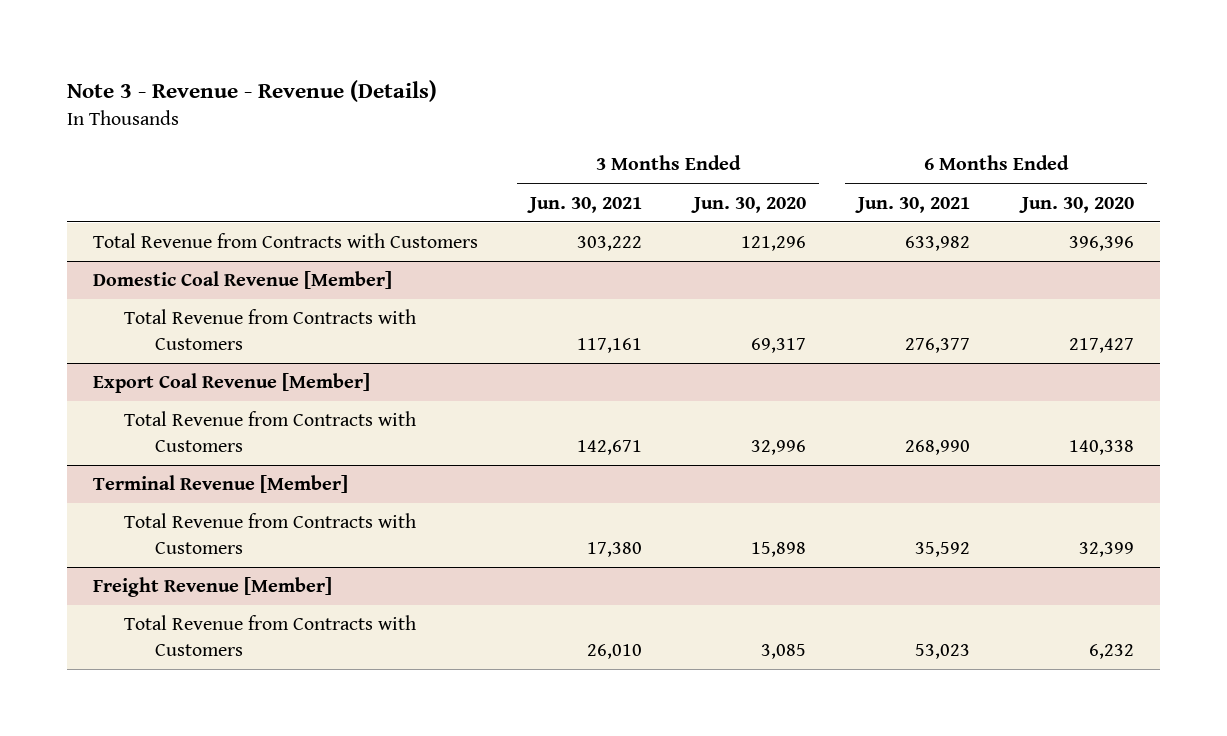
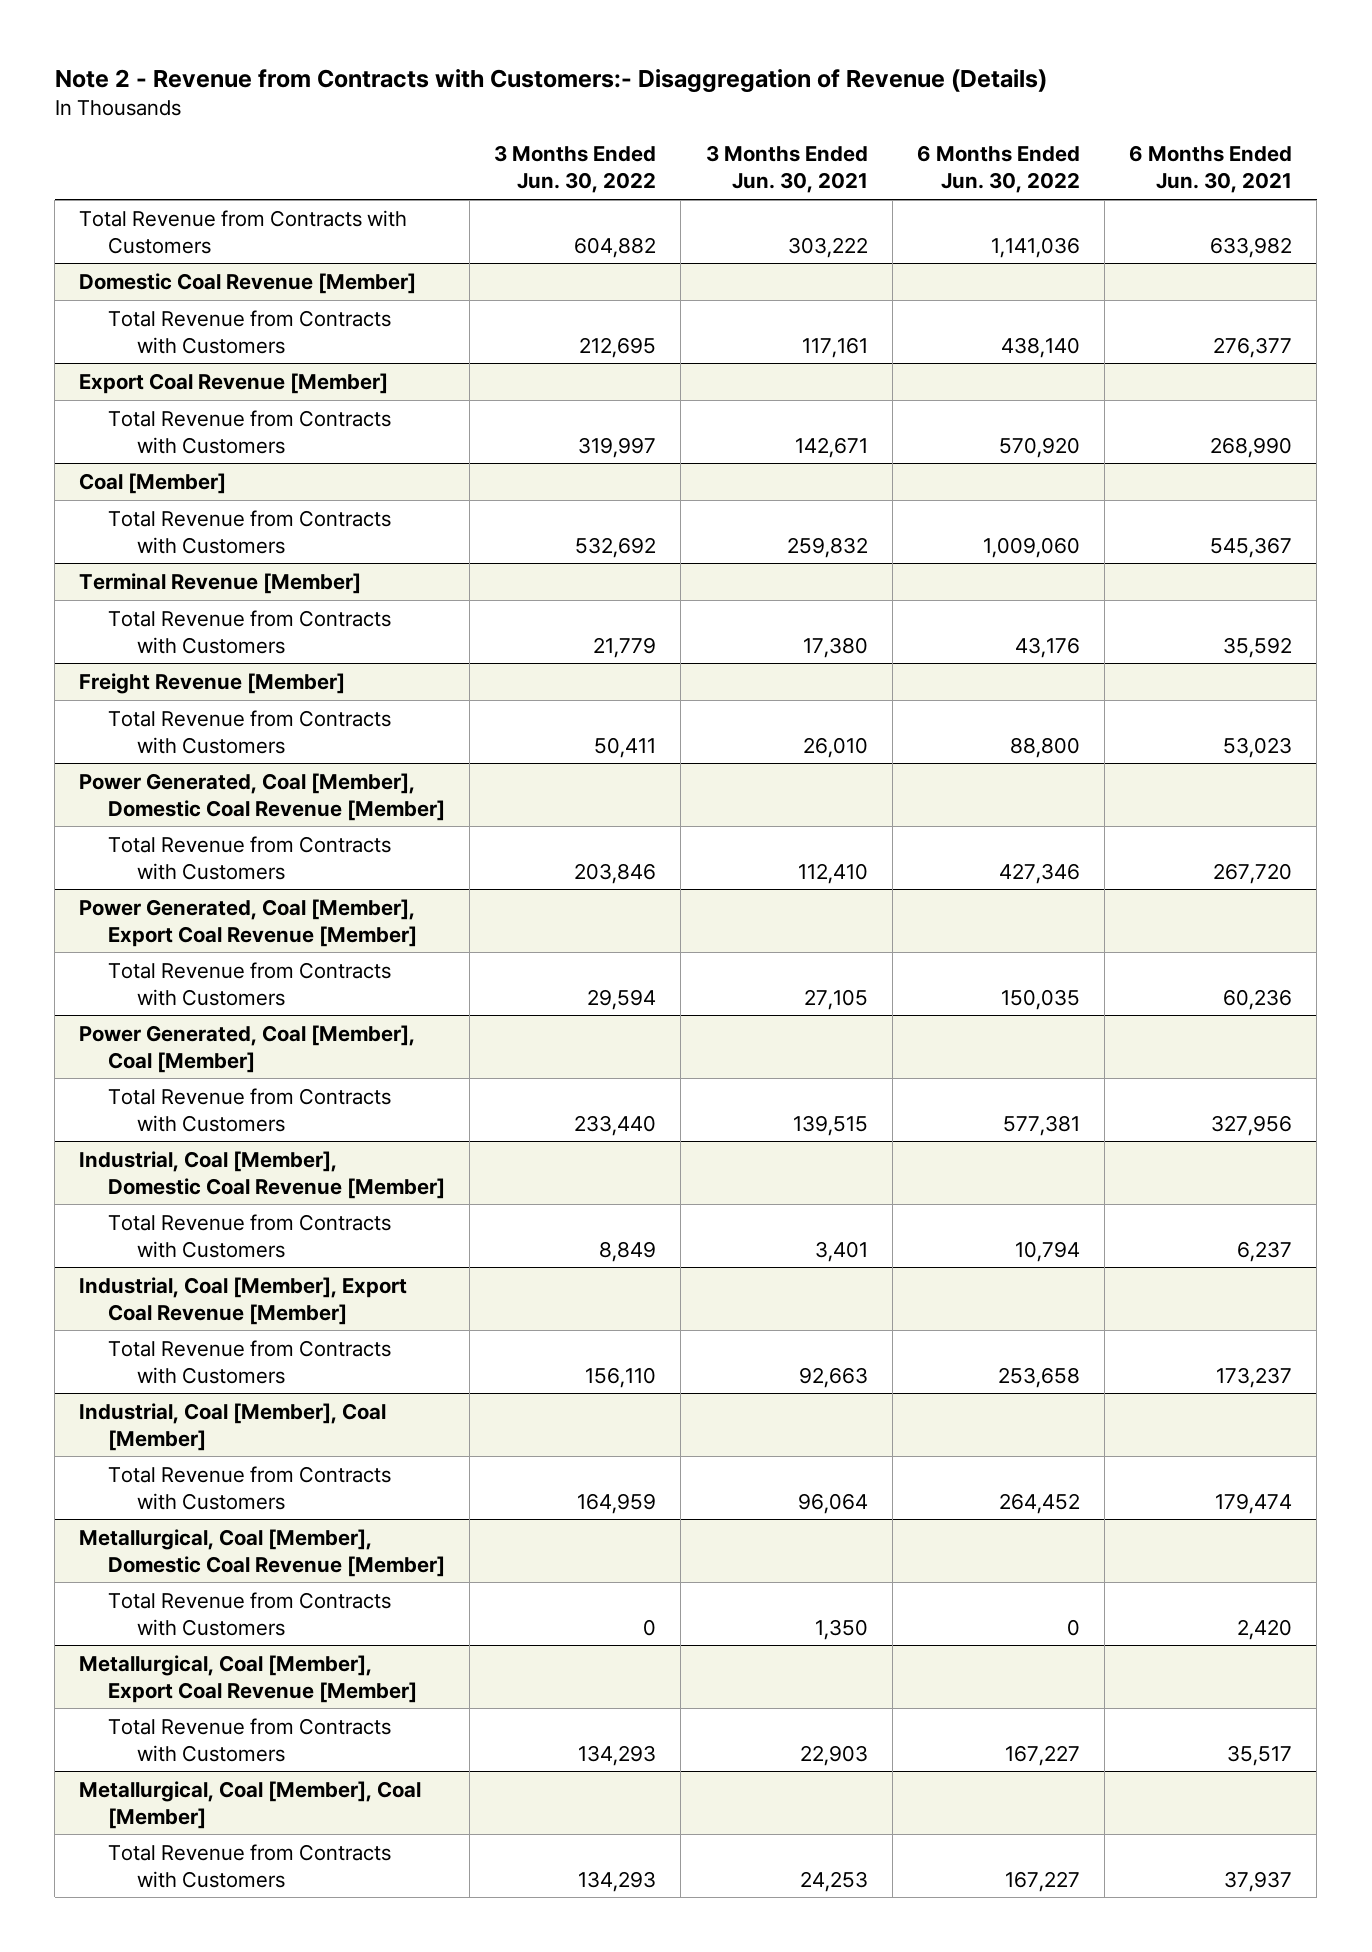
[66,80,437,103] Note 3 - Revenue - Revenue (Details) -> [54,68,1047,93] Note 2 - Revenue from Contracts with Customers:- Disaggregation of Revenue (Details)
[691,196,807,213] Jun. 30, 2020 -> none
[1019,196,1135,213] Jun. 30, 2020 -> none
none -> [494,145,657,194] 3 Months Ended Jun. 30, 2022
none -> [916,145,1080,194] 6 Months Ended Jun. 30, 2022
none -> [79,472,227,494] Coal [Member]
none -> [107,509,391,554] Total Revenue from Contracts with Customers
none -> [79,772,445,821] Power Generated, Coal [Member], Domestic Coal Revenue [Member]
none -> [107,835,391,880] Total Revenue from Contracts with Customers
none -> [79,898,417,947] Power Generated, Coal [Member], Export Coal Revenue [Member]
none -> [107,961,391,1006] Total Revenue from Contracts with Customers
none -> [79,1024,416,1073] Power Generated, Coal [Member], Coal [Member]
none -> [107,1087,391,1132] Total Revenue from Contracts with Customers
none -> [79,1150,445,1199] Industrial, Coal [Member], Domestic Coal Revenue [Member]
none -> [107,1213,391,1258] Total Revenue from Contracts with Customers
none -> [79,1276,408,1325] Industrial, Coal [Member], Export Coal Revenue [Member]
none -> [107,1339,391,1384] Total Revenue from Contracts with Customers
none -> [79,1402,387,1451] Industrial, Coal [Member], Coal [Member]
none -> [107,1465,391,1510] Total Revenue from Contracts with Customers
none -> [79,1528,445,1577] Metallurgical, Coal [Member], Domestic Coal Revenue [Member]
none -> [107,1591,391,1636] Total Revenue from Contracts with Customers
none -> [79,1654,417,1703] Metallurgical, Coal [Member], Export Coal Revenue [Member]
none -> [107,1717,391,1762] Total Revenue from Contracts with Customers
none -> [79,1780,422,1829] Metallurgical, Coal [Member], Coal [Member]
none -> [107,1843,391,1888] Total Revenue from Contracts with Customers

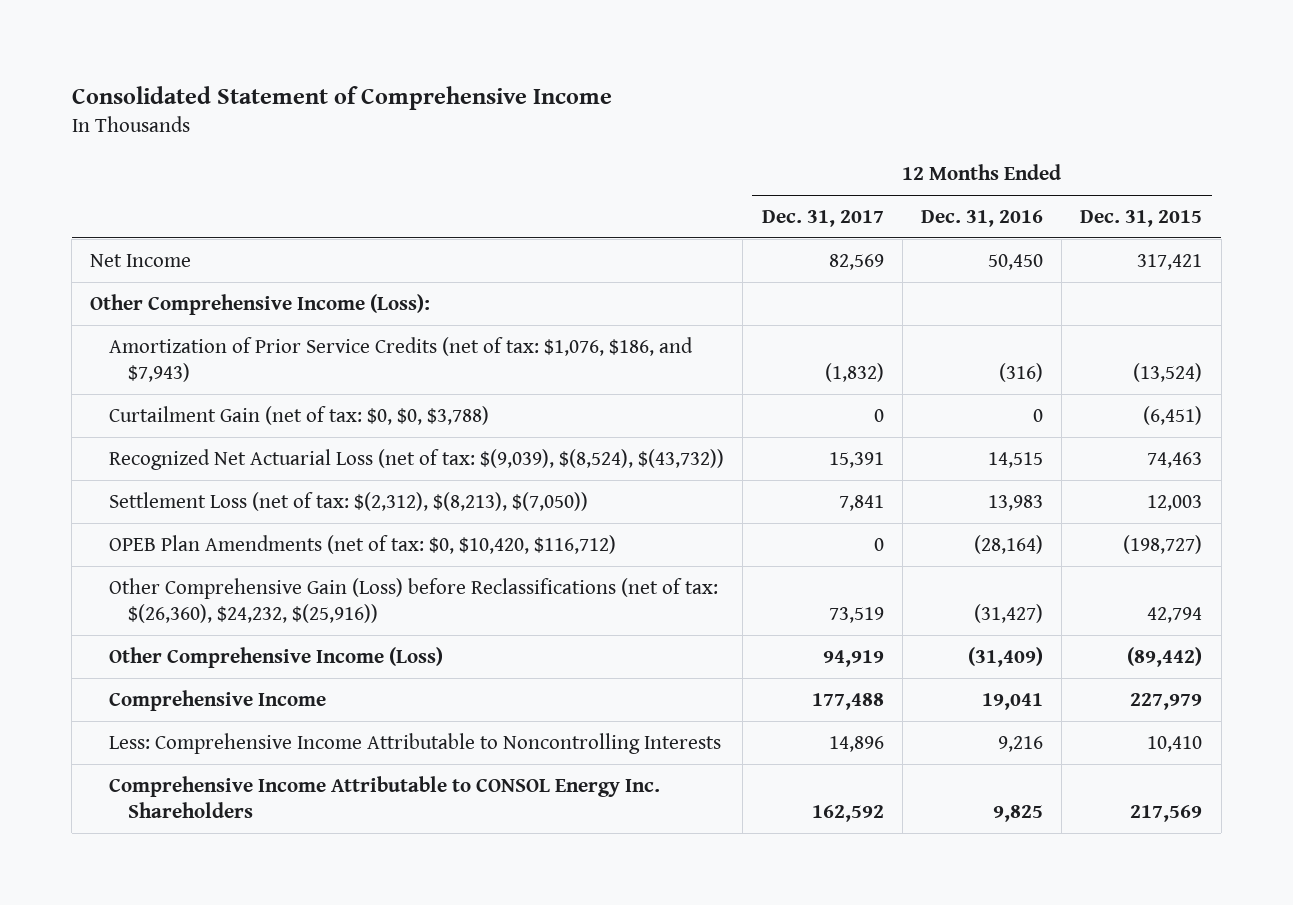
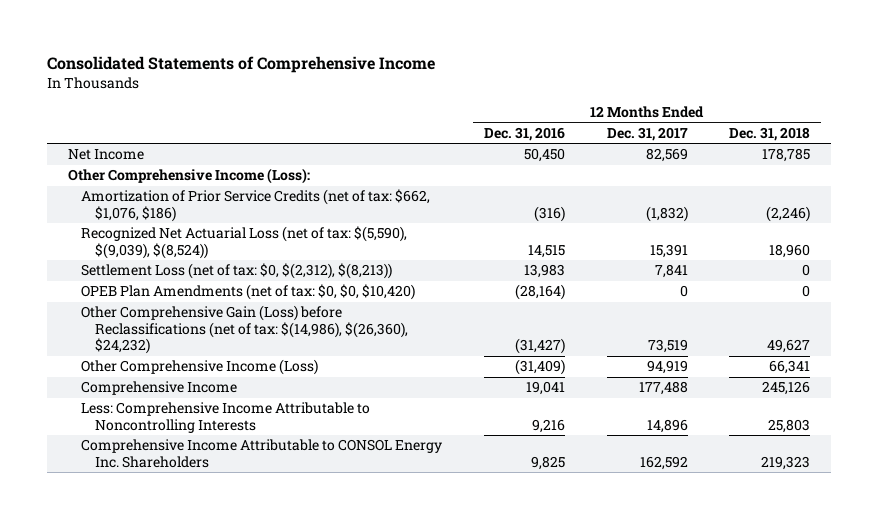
[71,85,612,110] Consolidated Statement of Comprehensive Income -> [46,55,435,73] Consolidated Statements of Comprehensive Income
[1080,209,1203,227] Dec. 31, 2015 -> none
none -> [729,126,811,141] Dec. 31, 2018
[109,405,490,425] Curtailment Gain (net of tax: $0, $0, $3,788) -> none
[109,336,694,383] Amortization of Prior Service Credits (net of tax: $1,076, $186, and $7,943) -> [81,189,431,222] Amortization of Prior Service Credits (net of tax: $662, $1,076, $186)
[109,448,725,470] Recognized Net Actuarial Loss (net of tax: $(9,039), $(8,524), $(43,732)) -> [81,226,408,259] Recognized Net Actuarial Loss (net of tax: $(5,590), $(9,039), $(8,524))
[109,491,589,511] Settlement Loss (net of tax: $(2,312), $(8,213), $(7,050)) -> [81,263,393,280] Settlement Loss (net of tax: $0, $(2,312), $(8,213))
[109,534,617,554] OPEB Plan Amendments (net of tax: $0, $10,420, $116,712) -> [81,284,416,301] OPEB Plan Amendments (net of tax: $0, $0, $10,420)
[109,577,719,624] Other Comprehensive Gain (Loss) before Reclassifications (net of tax: $(26,360), $24,232, $(25,916)) -> [81,305,408,355] Other Comprehensive Gain (Loss) before Reclassifications (net of tax: $(14,986), $(26,360), $24,232)

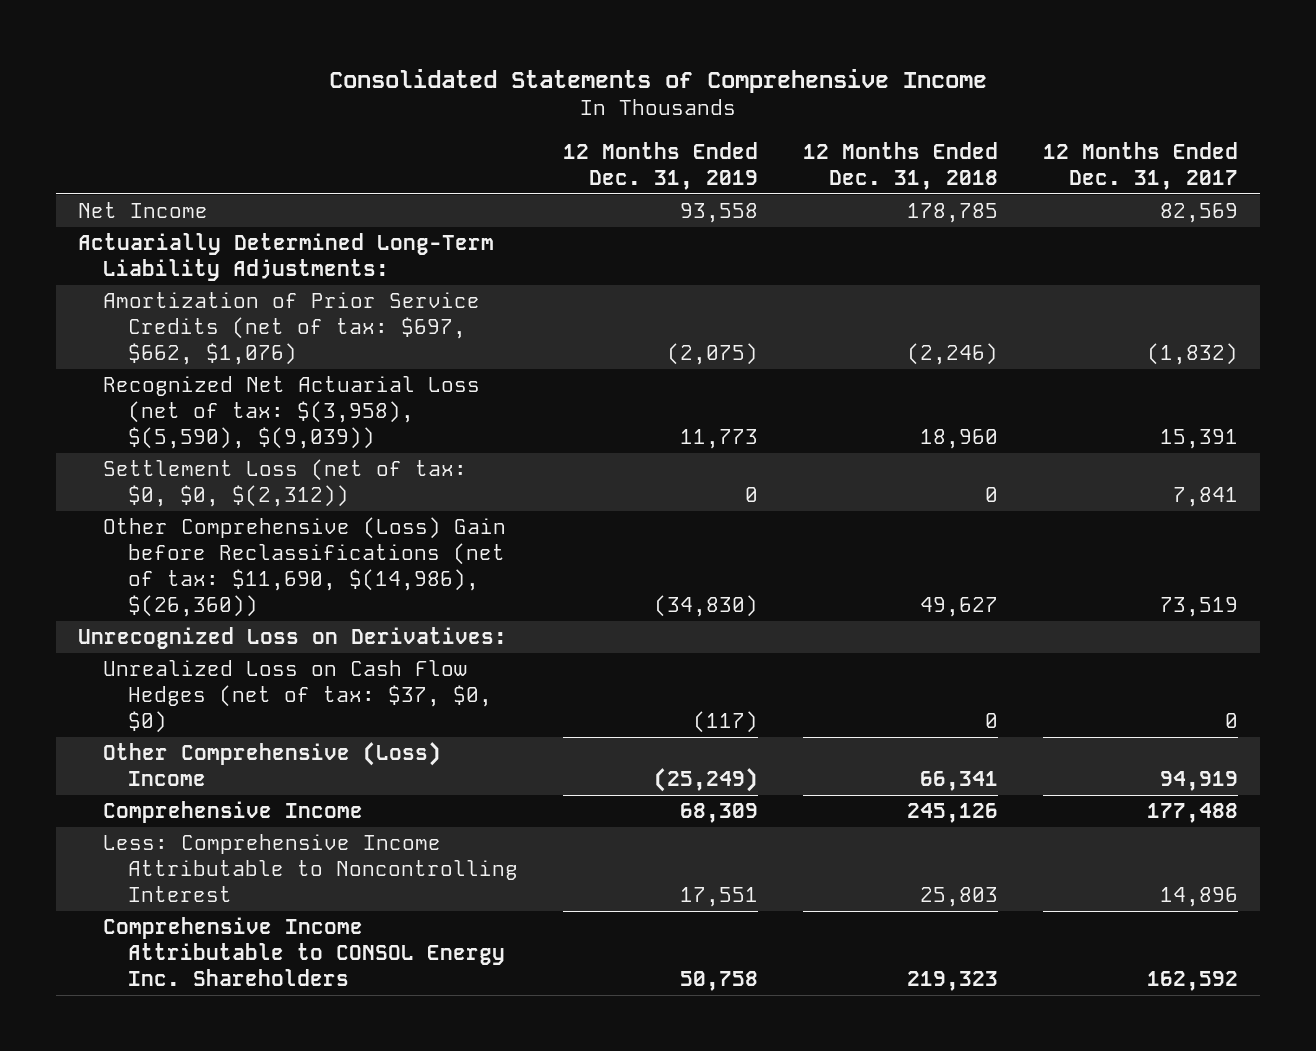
[483,126,565,141] Dec. 31, 2016 -> none
none -> [562,141,758,190] 12 Months Ended Dec. 31, 2019
[67,168,310,185] Other Comprehensive Income (Loss): -> none
[81,284,416,301] OPEB Plan Amendments (net of tax: $0, $0, $10,420) -> none
none -> [78,233,495,282] Actuarially Determined Long-Term Liability Adjustments:
[81,189,431,222] Amortization of Prior Service Credits (net of tax: $662, $1,076, $186) -> [103,292,481,366] Amortization of Prior Service Credits (net of tax: $697, $662, $1,076)
[81,226,408,259] Recognized Net Actuarial Loss (net of tax: $(5,590), $(9,039), $(8,524)) -> [103,376,481,450] Recognized Net Actuarial Loss (net of tax: $(3,958), $(5,590), $(9,039))
[81,263,393,280] Settlement Loss (net of tax: $0, $(2,312), $(8,213)) -> [103,459,468,508] Settlement Loss (net of tax: $0, $0, $(2,312))
[81,305,408,355] Other Comprehensive Gain (Loss) before Reclassifications (net of tax: $(14,986), $(26,360), $24,232) -> [103,517,507,617] Other Comprehensive (Loss) Gain before Reclassifications (net of tax: $11,690, $(14,986), $(26,360))
none -> [78,627,508,650] Unrecognized Loss on Derivatives:
none -> [103,660,492,734] Unrealized Loss on Cash Flow Hedges (net of tax: $37, $0, $0)
[81,359,319,376] Other Comprehensive Income (Loss) -> [103,742,442,787] Other Comprehensive (Loss) Income
[81,402,371,433] Less: Comprehensive Income Attributable to Noncontrolling Interests -> [103,834,518,903] Less: Comprehensive Income Attributable to Noncontrolling Interest

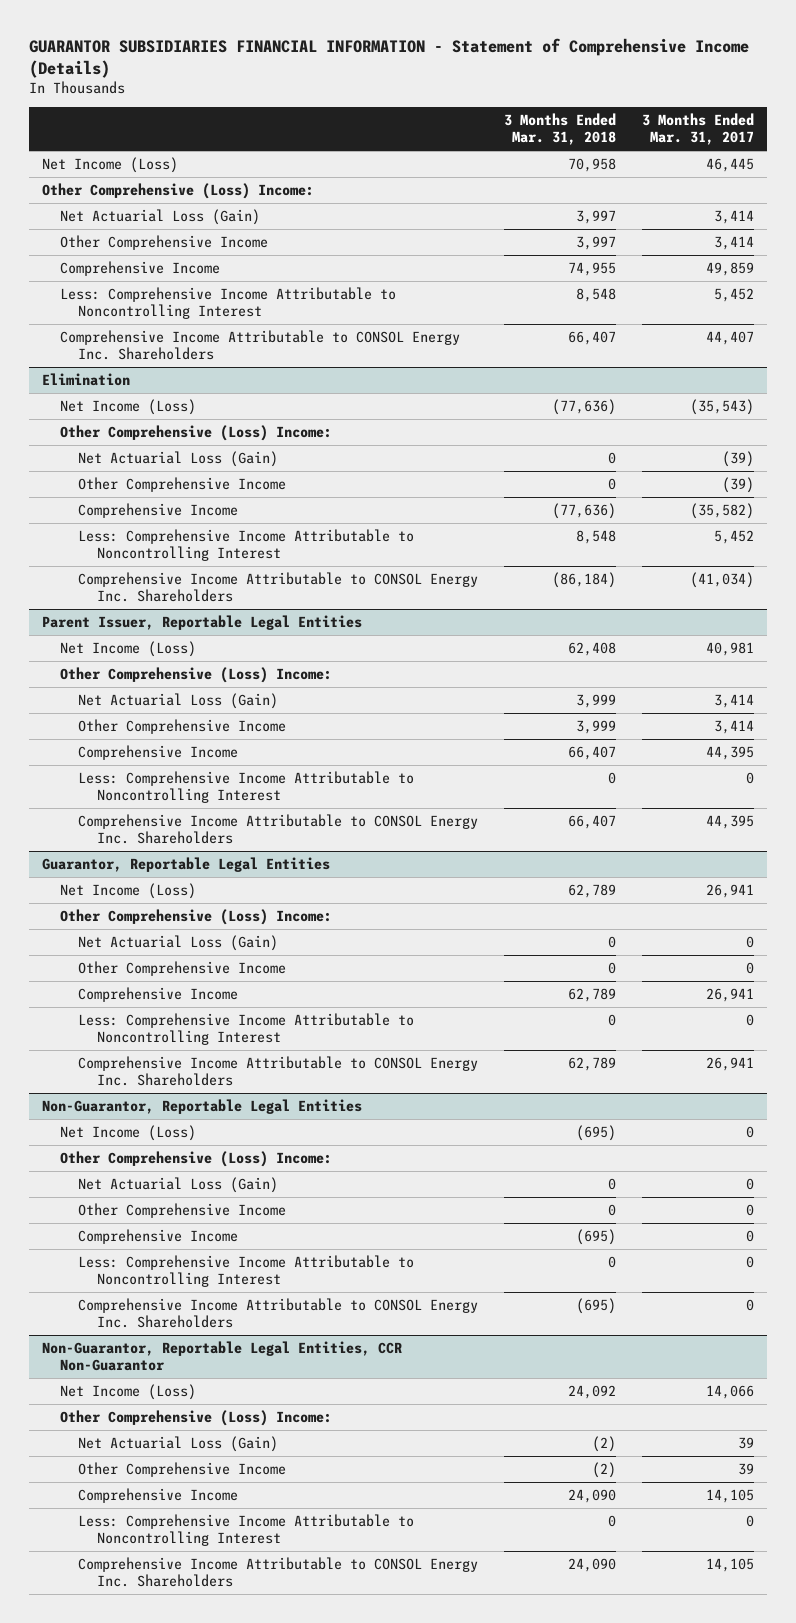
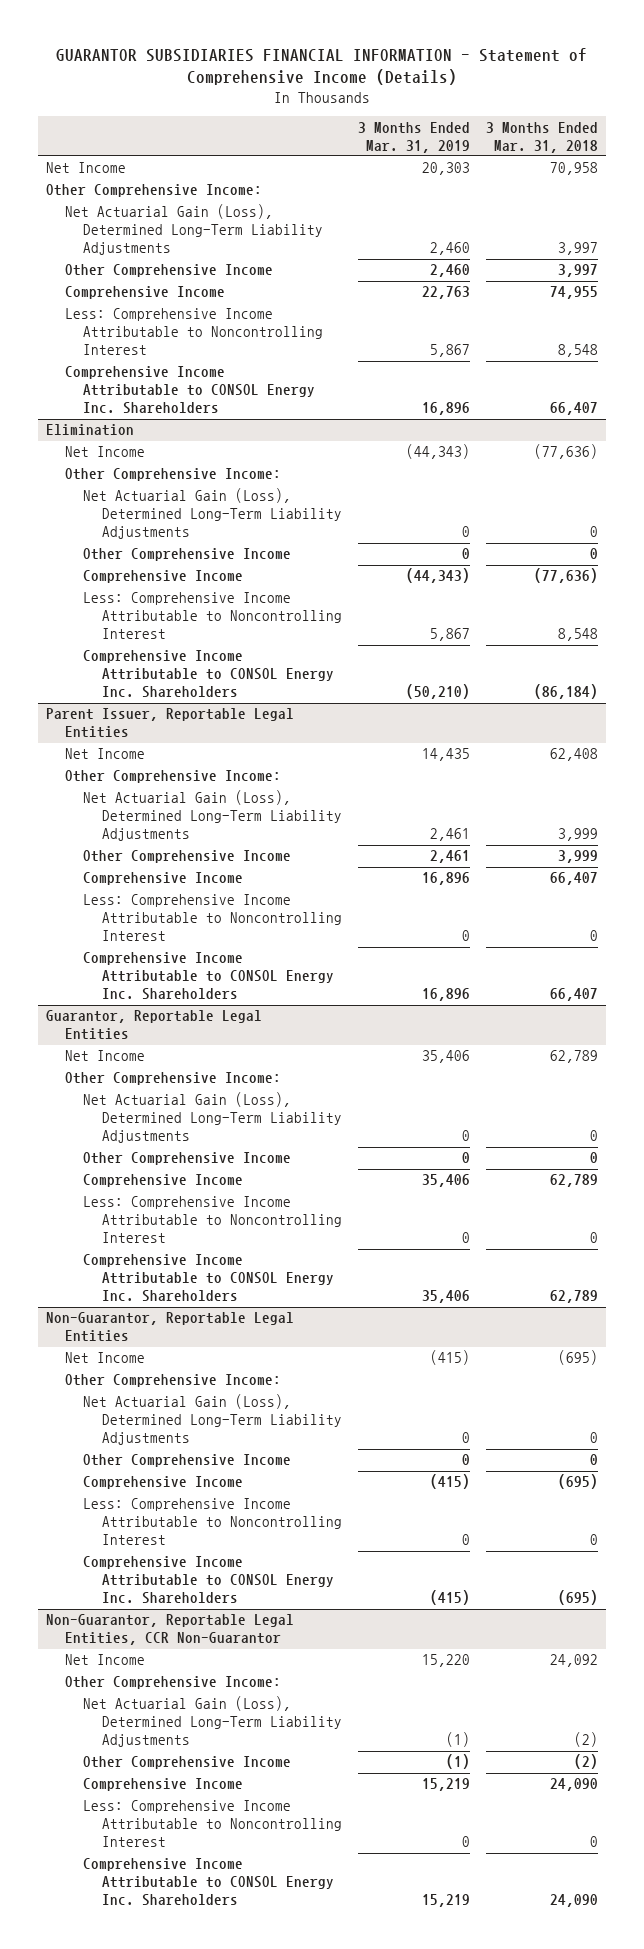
[641,113,754,146] 3 Months Ended Mar. 31, 2017 -> none
none -> [358,121,471,153] 3 Months Ended Mar. 31, 2019
[42,157,179,174] Net Income (Loss) -> [45,162,126,174] Net Income
[42,183,315,200] Other Comprehensive (Loss) Income: -> [45,184,262,198] Other Comprehensive Income:
[60,209,261,226] Net Actuarial Loss (Gain) -> [64,204,324,256] Net Actuarial Gain (Loss), Determined Long-Term Liability Adjustments
[78,451,279,468] Net Actuarial Loss (Gain) -> none
[60,399,197,416] Net Income (Loss) -> [64,446,145,458] Net Income
[60,425,333,442] Other Comprehensive (Loss) Income: -> [64,468,281,482] Other Comprehensive Income:
none -> [83,488,343,540] Net Actuarial Gain (Loss), Determined Long-Term Liability Adjustments
[60,641,197,658] Net Income (Loss) -> [64,748,145,760] Net Income
[60,667,333,684] Other Comprehensive (Loss) Income: -> [64,770,281,784] Other Comprehensive Income:
[78,693,279,710] Net Actuarial Loss (Gain) -> [83,790,343,842] Net Actuarial Gain (Loss), Determined Long-Term Liability Adjustments
[78,935,279,952] Net Actuarial Loss (Gain) -> none
[60,883,197,900] Net Income (Loss) -> [64,1050,145,1062] Net Income
[60,909,333,926] Other Comprehensive (Loss) Income: -> [64,1072,281,1086] Other Comprehensive Income:
none -> [83,1092,343,1144] Net Actuarial Gain (Loss), Determined Long-Term Liability Adjustments
[78,1177,279,1194] Net Actuarial Loss (Gain) -> none
[60,1125,197,1142] Net Income (Loss) -> [64,1352,145,1364] Net Income
[60,1151,333,1168] Other Comprehensive (Loss) Income: -> [64,1374,281,1388] Other Comprehensive Income:
none -> [83,1394,343,1446] Net Actuarial Gain (Loss), Determined Long-Term Liability Adjustments
[78,1436,279,1453] Net Actuarial Loss (Gain) -> none
[60,1384,197,1401] Net Income (Loss) -> [64,1654,145,1666] Net Income
[60,1410,333,1427] Other Comprehensive (Loss) Income: -> [64,1676,281,1690] Other Comprehensive Income:
none -> [83,1696,343,1748] Net Actuarial Gain (Loss), Determined Long-Term Liability Adjustments

